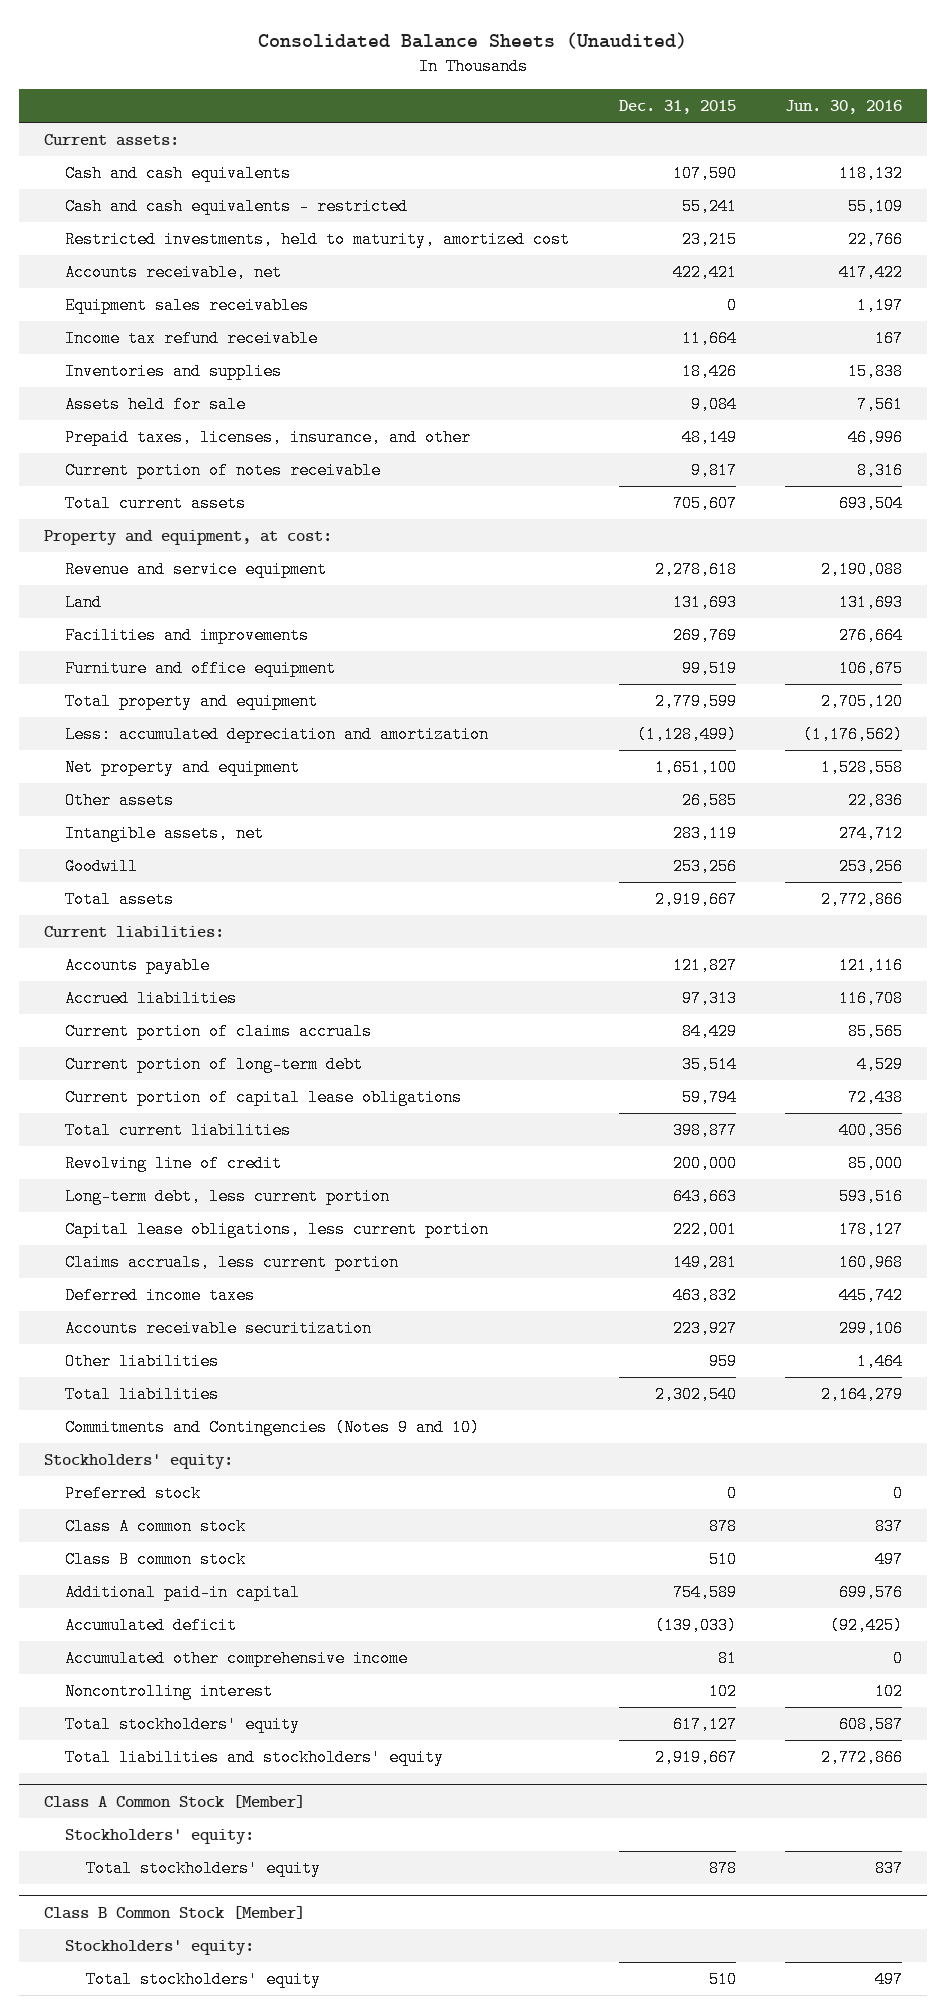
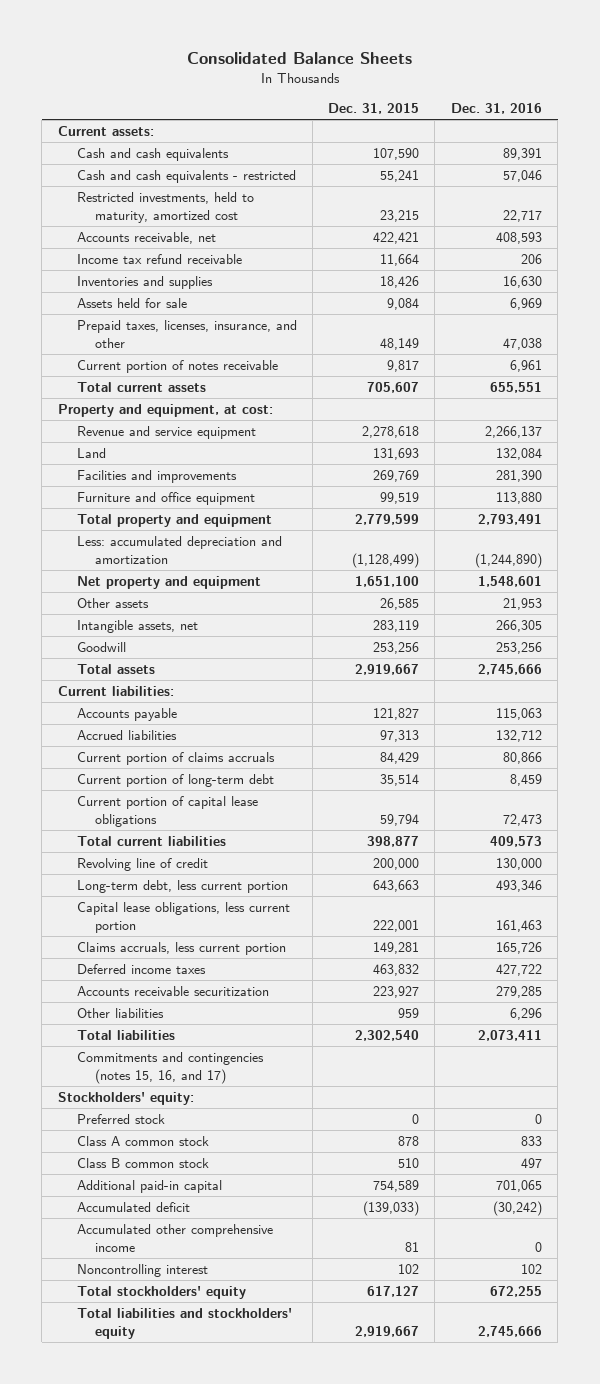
[257,31,687,49] Consolidated Balance Sheets (Unaudited) -> [186,52,412,65] Consolidated Balance Sheets
[785,99,903,114] Jun. 30, 2016 -> none
none -> [450,103,542,115] Dec. 31, 2016
[64,297,309,315] Equipment sales receivables -> none
[64,1419,480,1437] Commitments and Contingencies (Notes 9 and 10) -> [76,1051,264,1084] Commitments and contingencies (notes 15, 16, and 17)
[43,1794,305,1808] Class A Common Stock [Member] -> none
[64,1829,254,1845] Stockholders' equity: -> none
[86,1860,322,1878] Total stockholders' equity -> none
[43,1905,305,1919] Class B Common Stock [Member] -> none
[64,1940,254,1956] Stockholders' equity: -> none
[86,1971,322,1989] Total stockholders' equity -> none

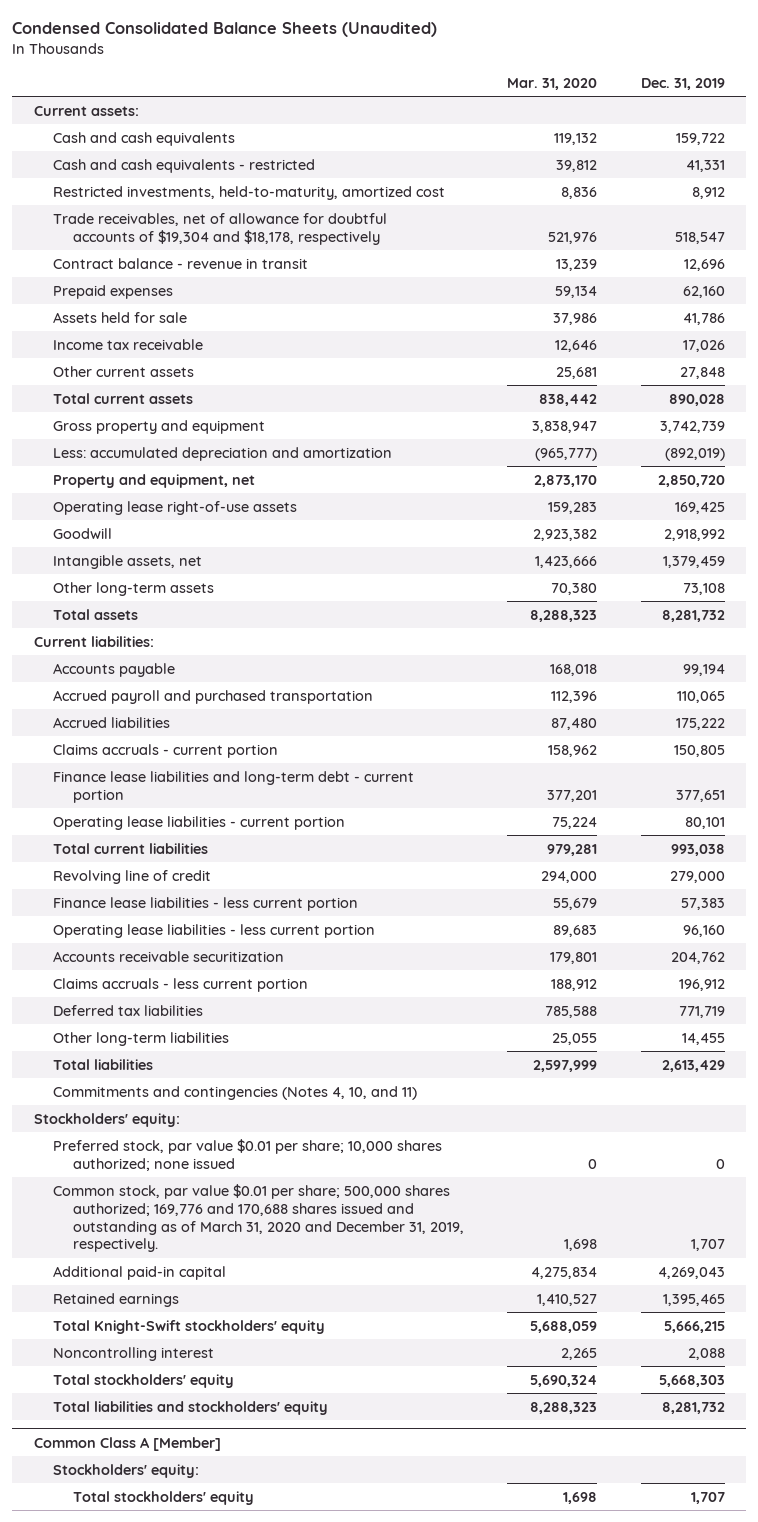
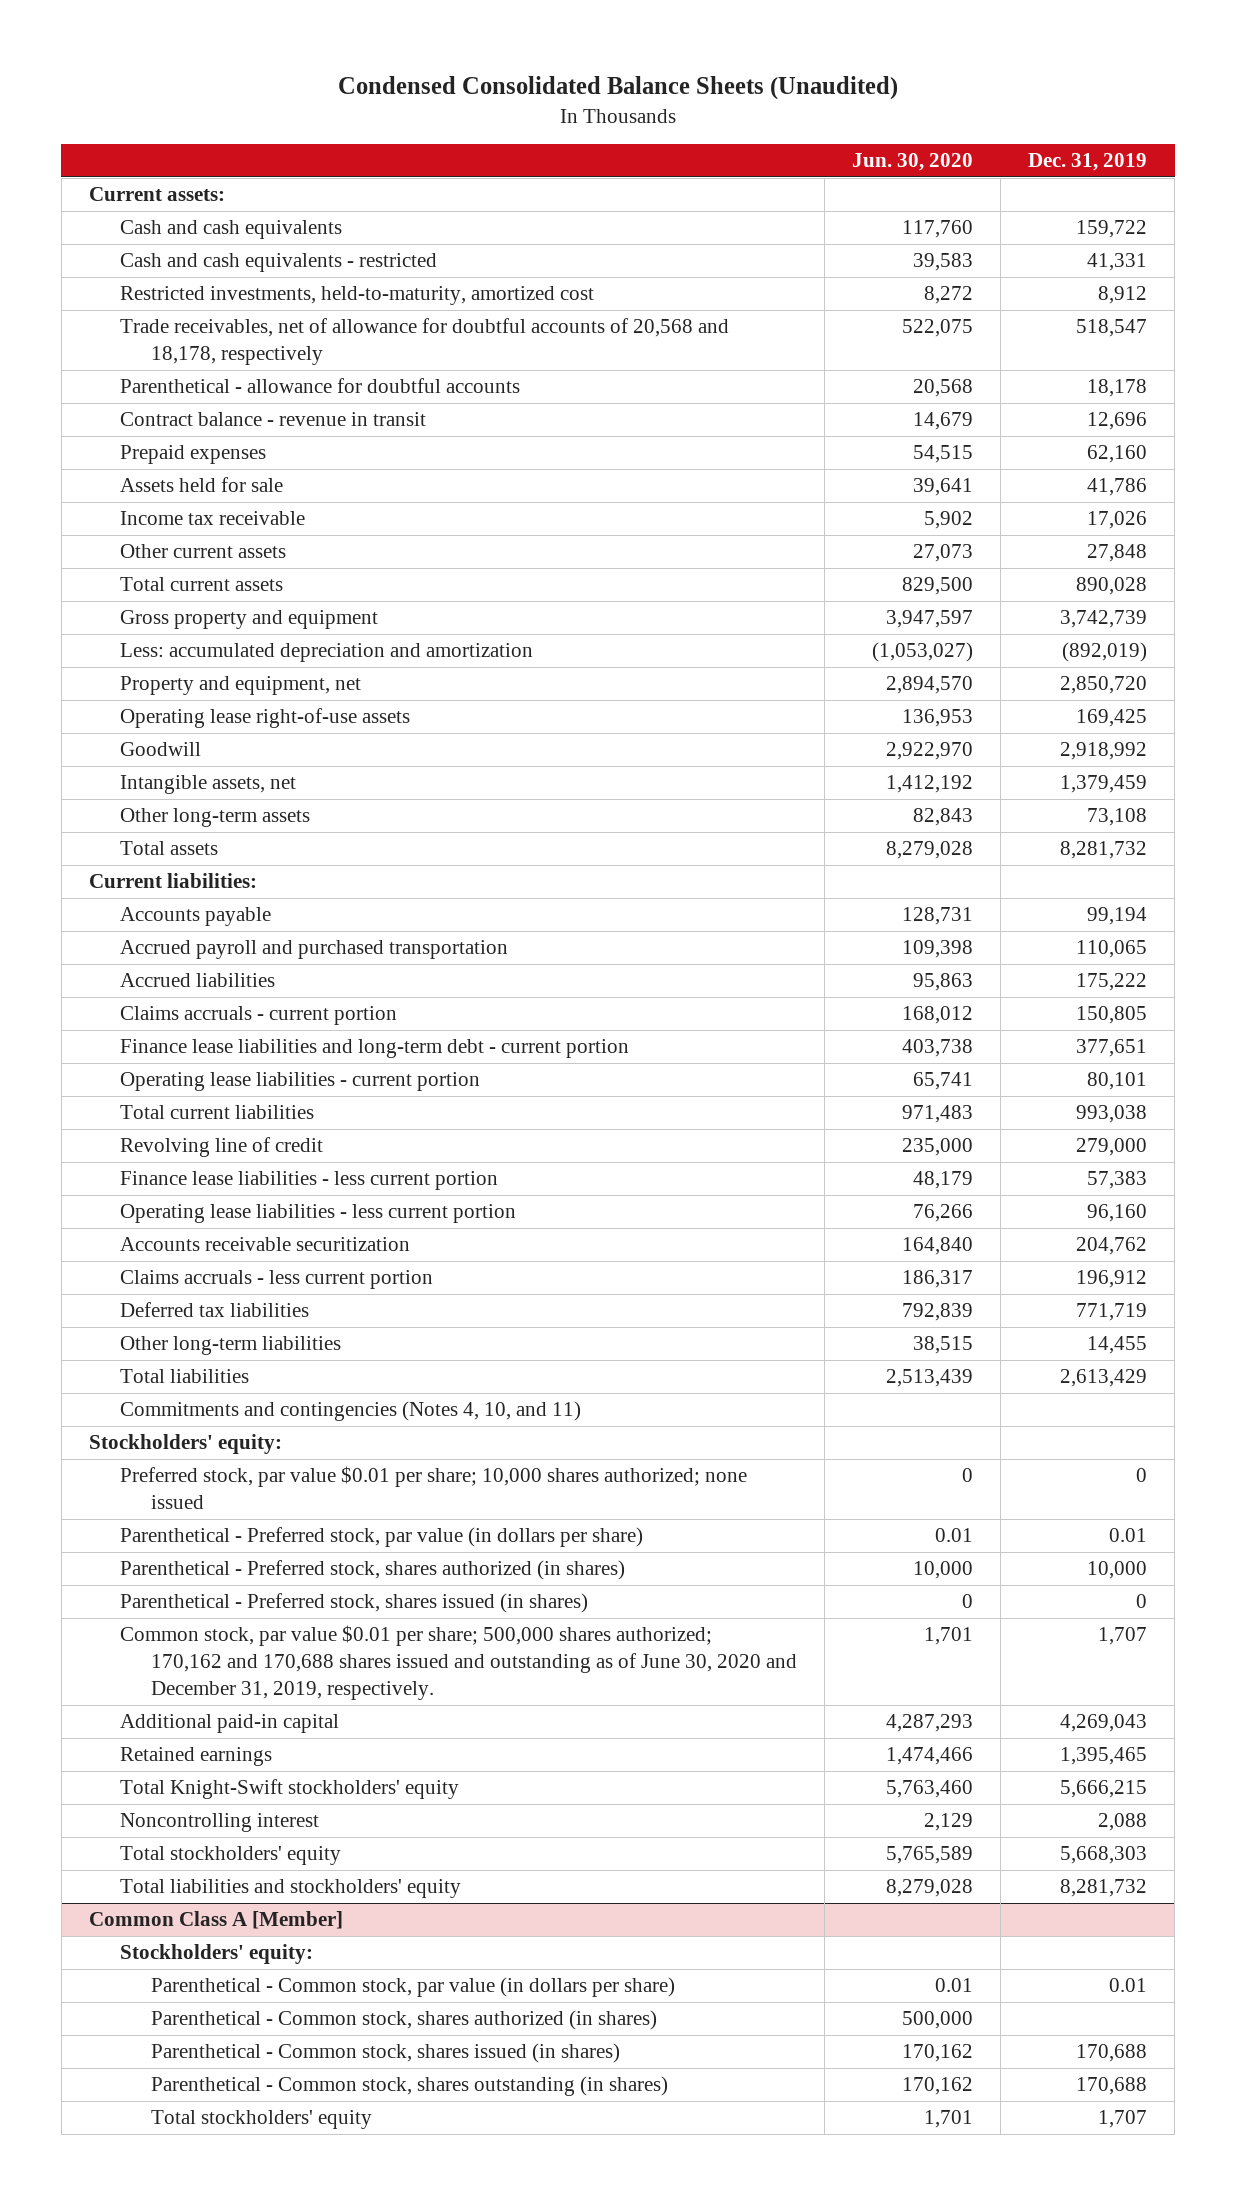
[507,77,598,90] Mar. 31, 2020 -> none
none -> [852,153,974,172] Jun. 30, 2020
[53,212,388,245] Trade receivables, net of allowance for doubtful accounts of $19,304 and $18,178, respectively -> [119,318,729,366] Trade receivables, net of allowance for doubtful accounts of 20,568 and 18,178, respectively
none -> [119,378,520,394] Parenthetical - allowance for doubtful accounts
none -> [119,1527,643,1548] Parenthetical - Preferred stock, par value (in dollars per share)
none -> [119,1560,625,1581] Parenthetical - Preferred stock, shares authorized (in shares)
none -> [119,1593,588,1614] Parenthetical - Preferred stock, shares issued (in shares)
[53,1183,465,1253] Common stock, par value $0.01 per share; 500,000 shares authorized; 169,776 and 170,688 shares issued and outstanding as of March 31, 2020 and December 31, 2019, respectively. -> [119,1625,797,1701] Common stock, par value $0.01 per share; 500,000 shares authorized; 170,162 and 170,688 shares issued and outstanding as of June 30, 2020 and December 31, 2019, respectively.
none -> [150,1977,675,1998] Parenthetical - Common stock, par value (in dollars per share)
none -> [150,2010,657,2031] Parenthetical - Common stock, shares authorized (in shares)
none -> [150,2043,620,2064] Parenthetical - Common stock, shares issued (in shares)
none -> [150,2076,668,2097] Parenthetical - Common stock, shares outstanding (in shares)

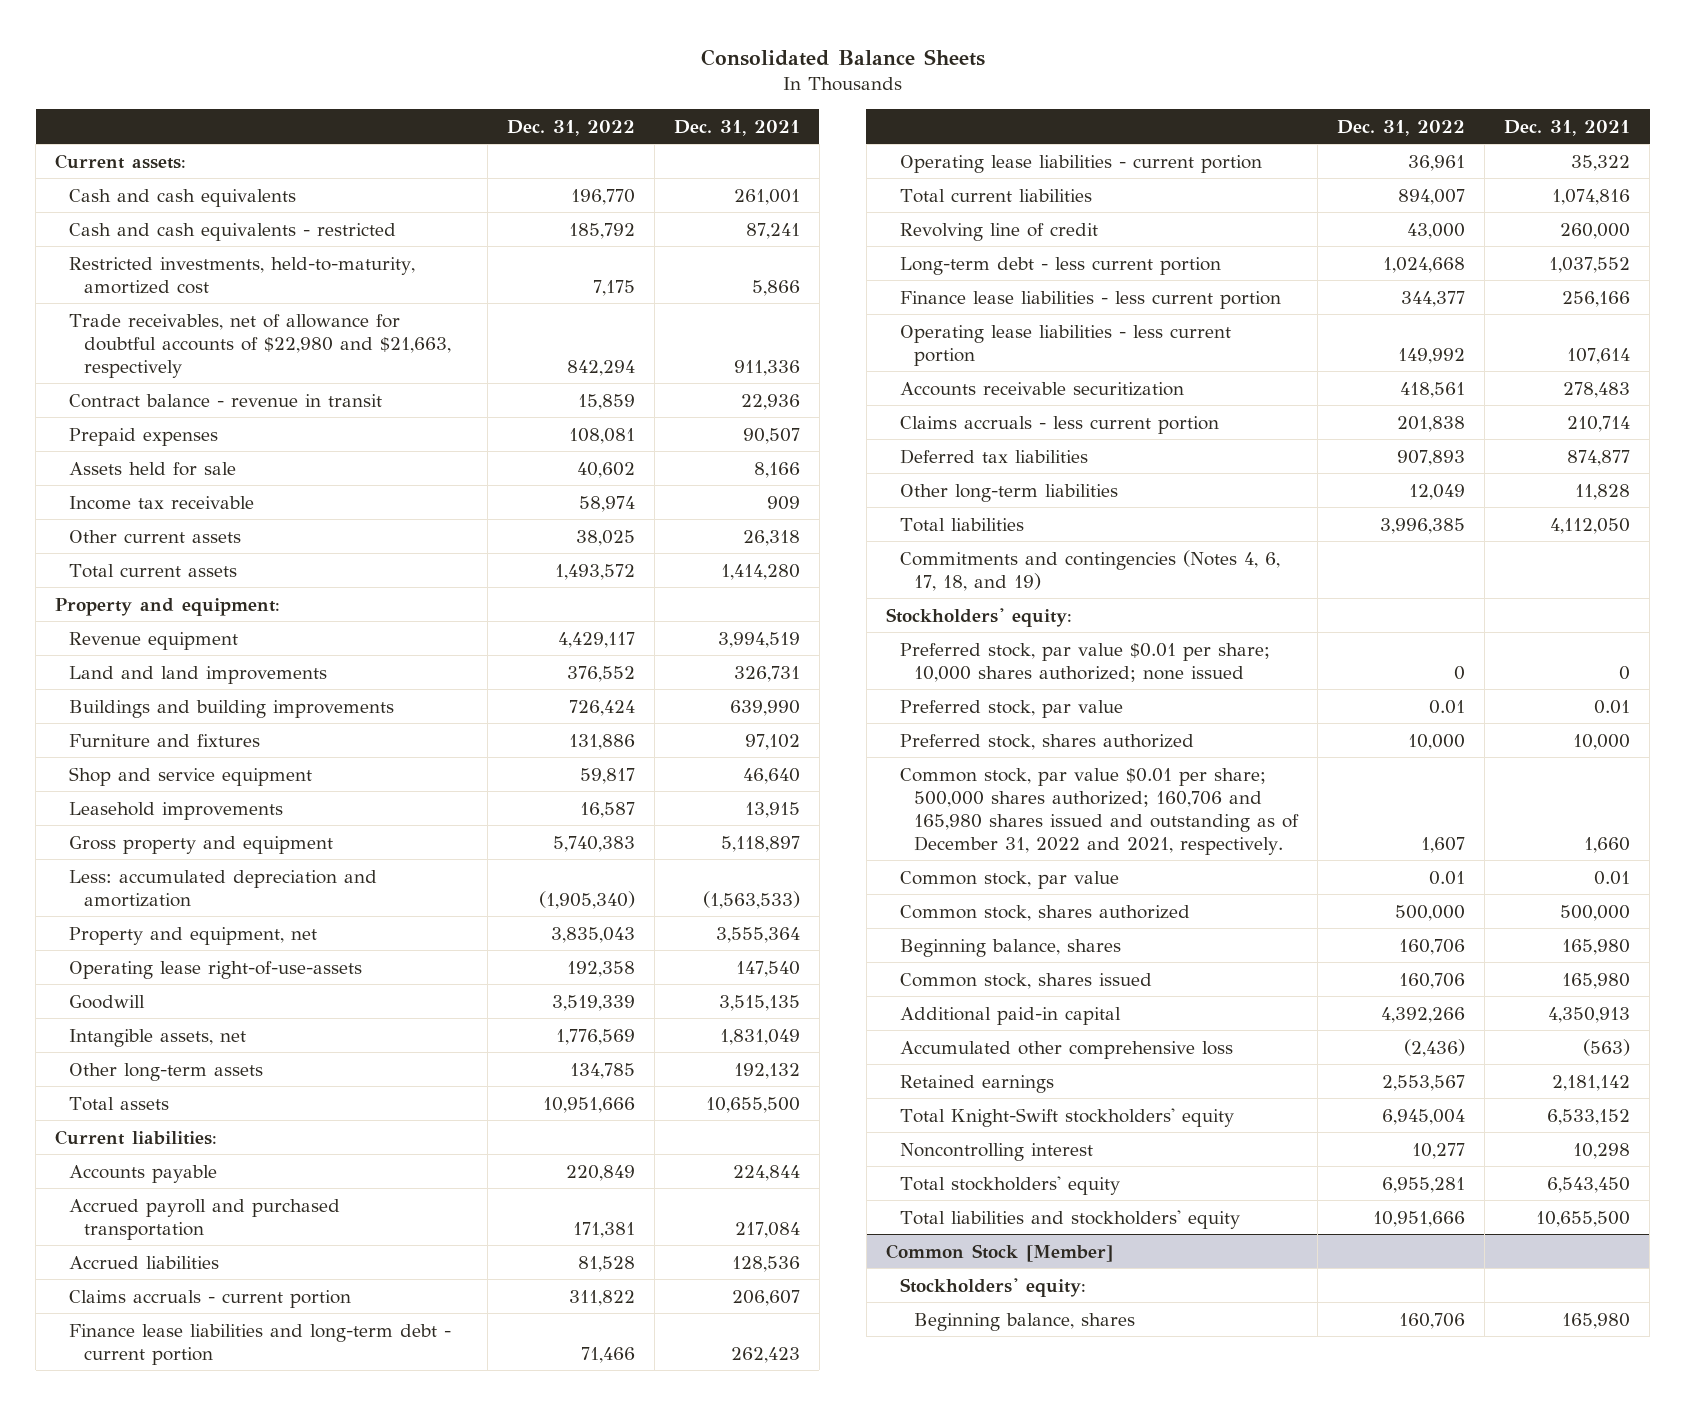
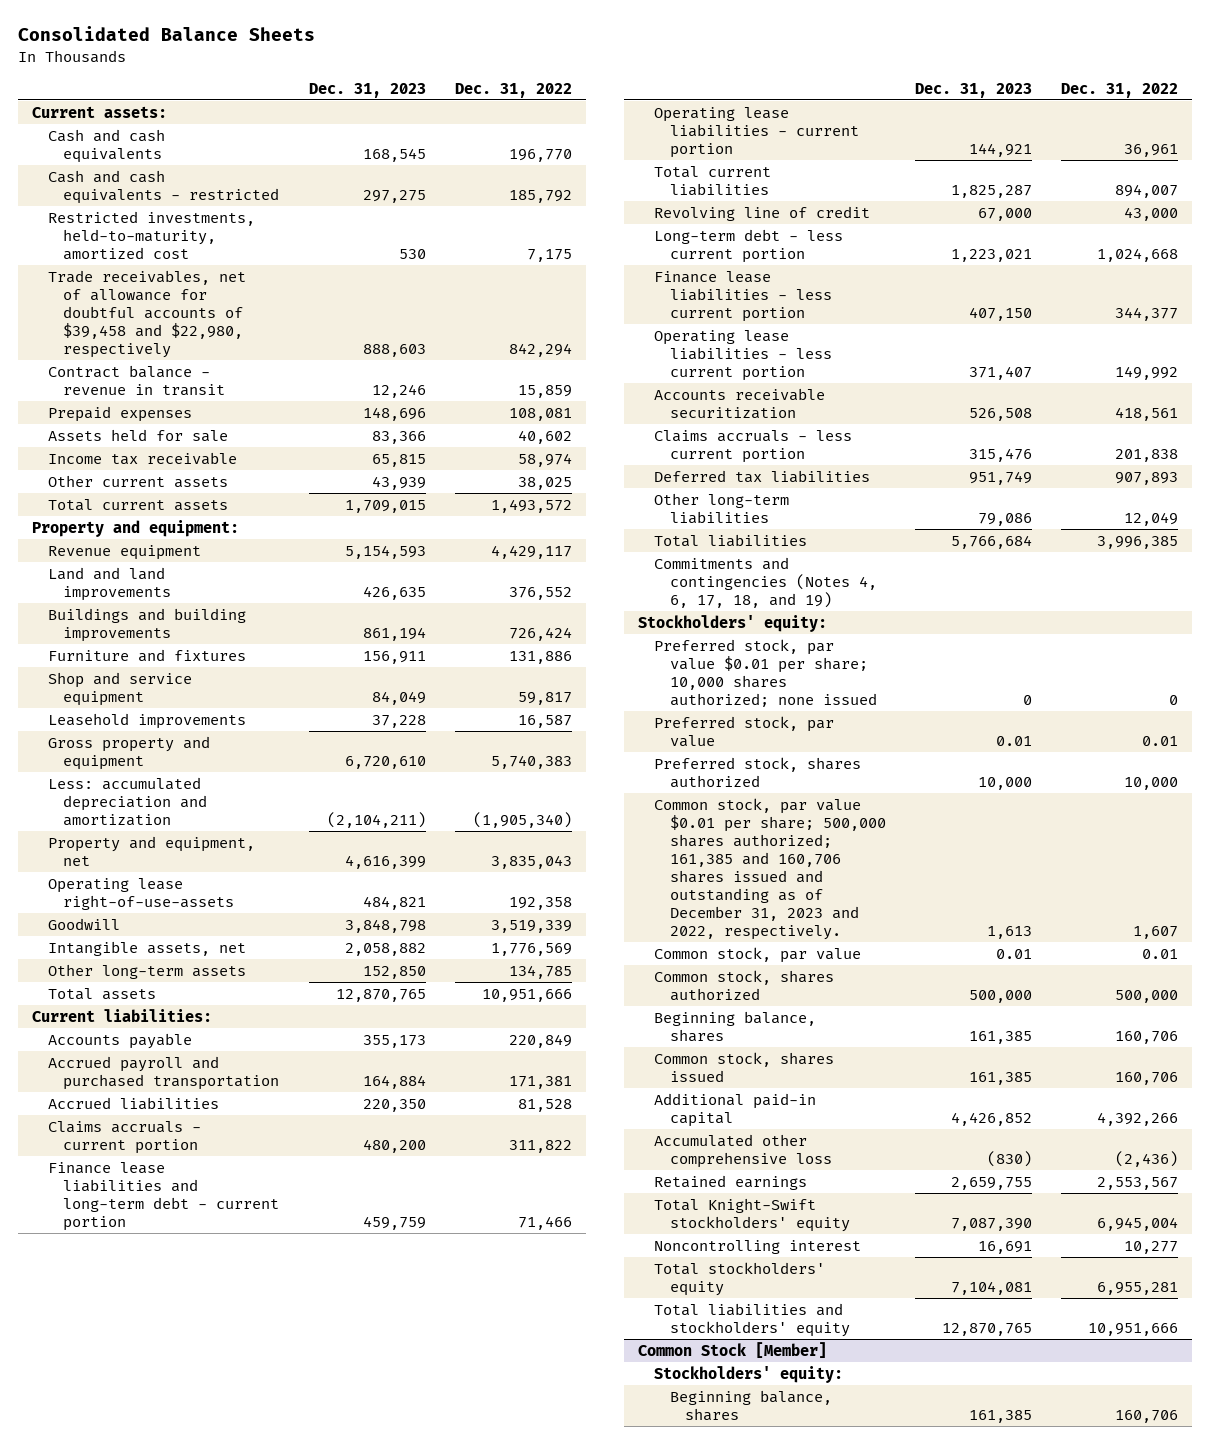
[673,119,800,136] Dec. 31, 2021 -> none
none -> [308,82,426,98] Dec. 31, 2023
[69,313,451,378] Trade receivables, net of allowance for doubtful accounts of $22,980 and $21,663, respectively -> [47,269,246,358] Trade receivables, net of allowance for doubtful accounts of $39,458 and $22,980, respectively
[900,767,1300,855] Common stock, par value $0.01 per share; 500,000 shares authorized; 160,706 and 165,980 shares issued and outstanding as of December 31, 2022 and 2021, respectively. -> [653,797,886,940] Common stock, par value $0.01 per share; 500,000 shares authorized; 161,385 and 160,706 shares issued and outstanding as of December 31, 2023 and 2022, respectively.

